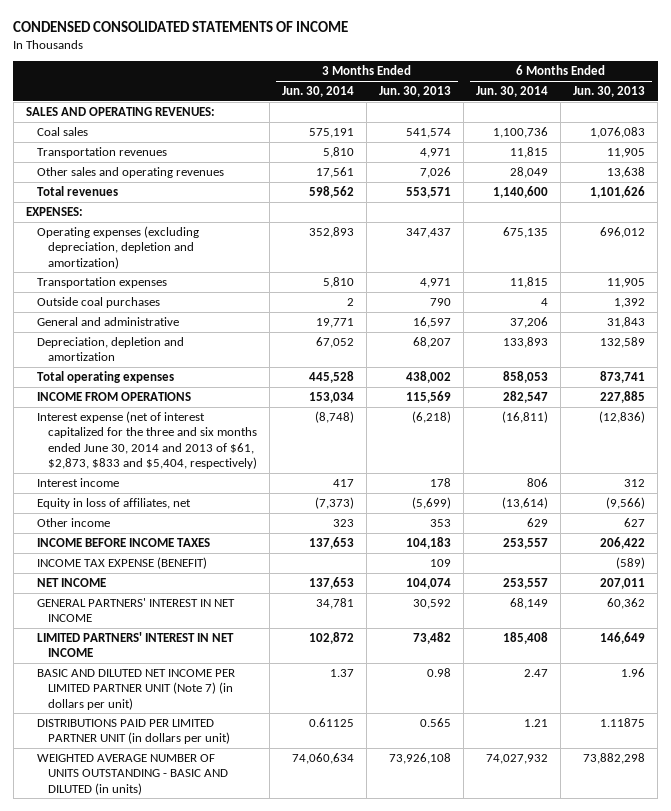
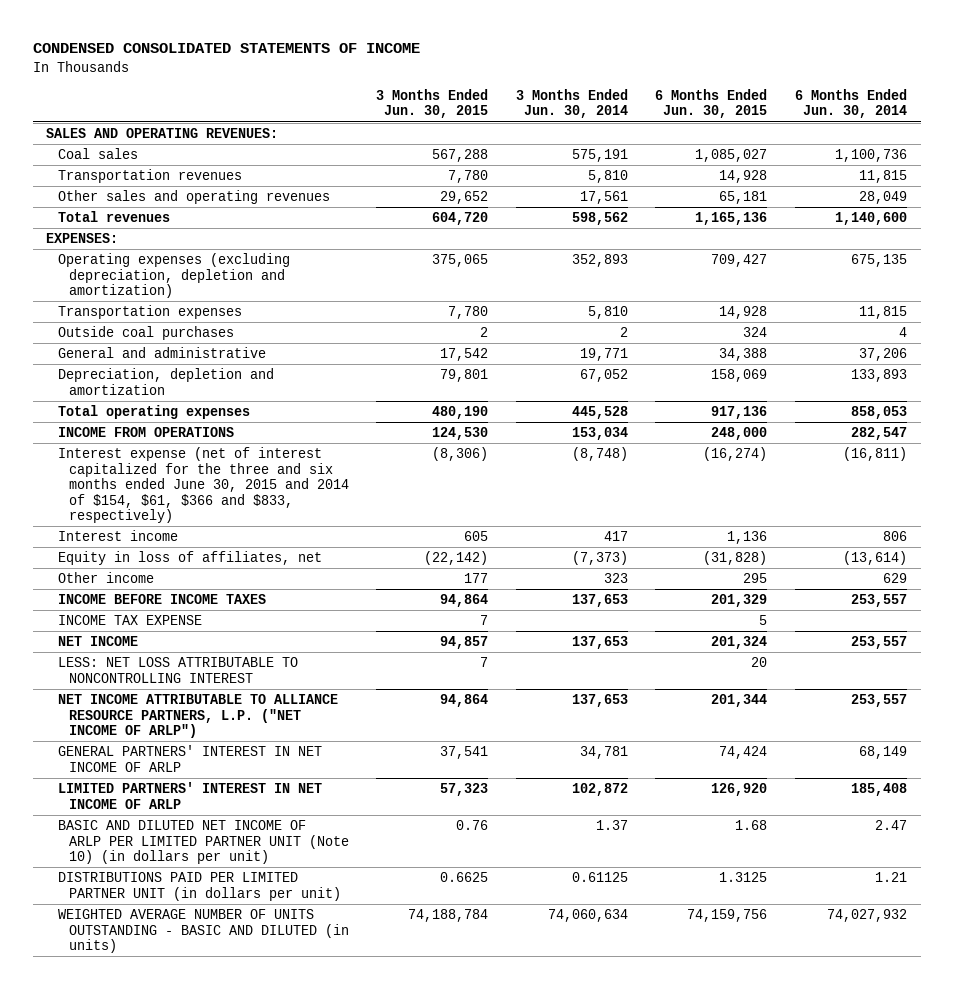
[379,85,452,97] Jun. 30, 2013 -> none
[573,85,646,97] Jun. 30, 2013 -> none
none -> [376,88,489,119] 3 Months Ended Jun. 30, 2015
none -> [655,88,768,119] 6 Months Ended Jun. 30, 2015
[36,410,258,469] Interest expense (net of interest capitalized for the three and six months ended June 30, 2014 and 2013 of $61, $2,873, $833 and $5,404, respectively) -> [57,447,349,524] Interest expense (net of interest capitalized for the three and six months ended June 30, 2015 and 2014 of $154, $61, $366 and $833, respectively)
[36,556,207,569] INCOME TAX EXPENSE (BENEFIT) -> [57,615,202,626] INCOME TAX EXPENSE
none -> [57,657,298,683] LESS: NET LOSS ATTRIBUTABLE TO NONCONTROLLING INTEREST
none -> [57,694,338,739] NET INCOME ATTRIBUTABLE TO ALLIANCE RESOURCE PARTNERS, L.P. ("NET INCOME OF ARLP")
[36,597,235,623] GENERAL PARTNERS' INTEREST IN NET INCOME -> [57,745,322,772] GENERAL PARTNERS' INTEREST IN NET INCOME OF ARLP
[36,631,234,658] LIMITED PARTNERS' INTEREST IN NET INCOME -> [57,782,322,809] LIMITED PARTNERS' INTEREST IN NET INCOME OF ARLP
[36,668,235,710] BASIC AND DILUTED NET INCOME PER LIMITED PARTNER UNIT (Note 7) (in dollars per unit) -> [57,820,349,865] BASIC AND DILUTED NET INCOME OF ARLP PER LIMITED PARTNER UNIT (Note 10) (in dollars per unit)

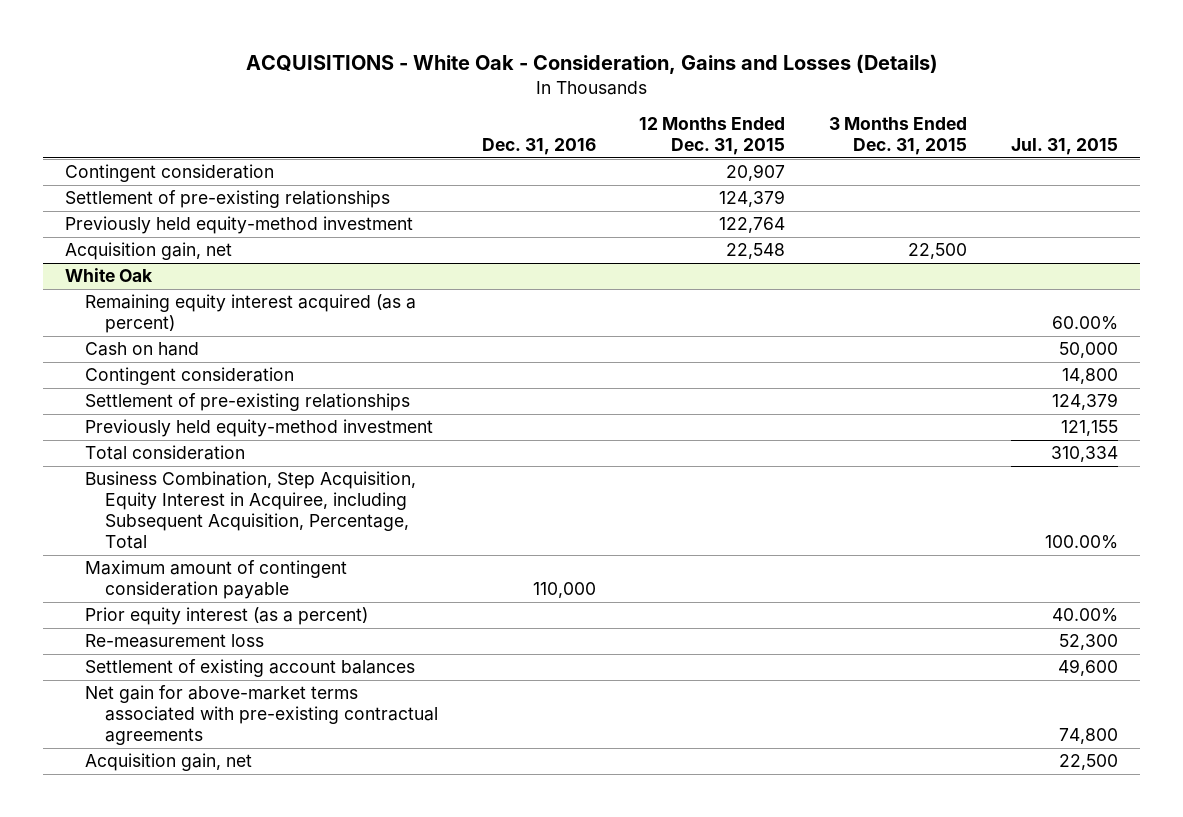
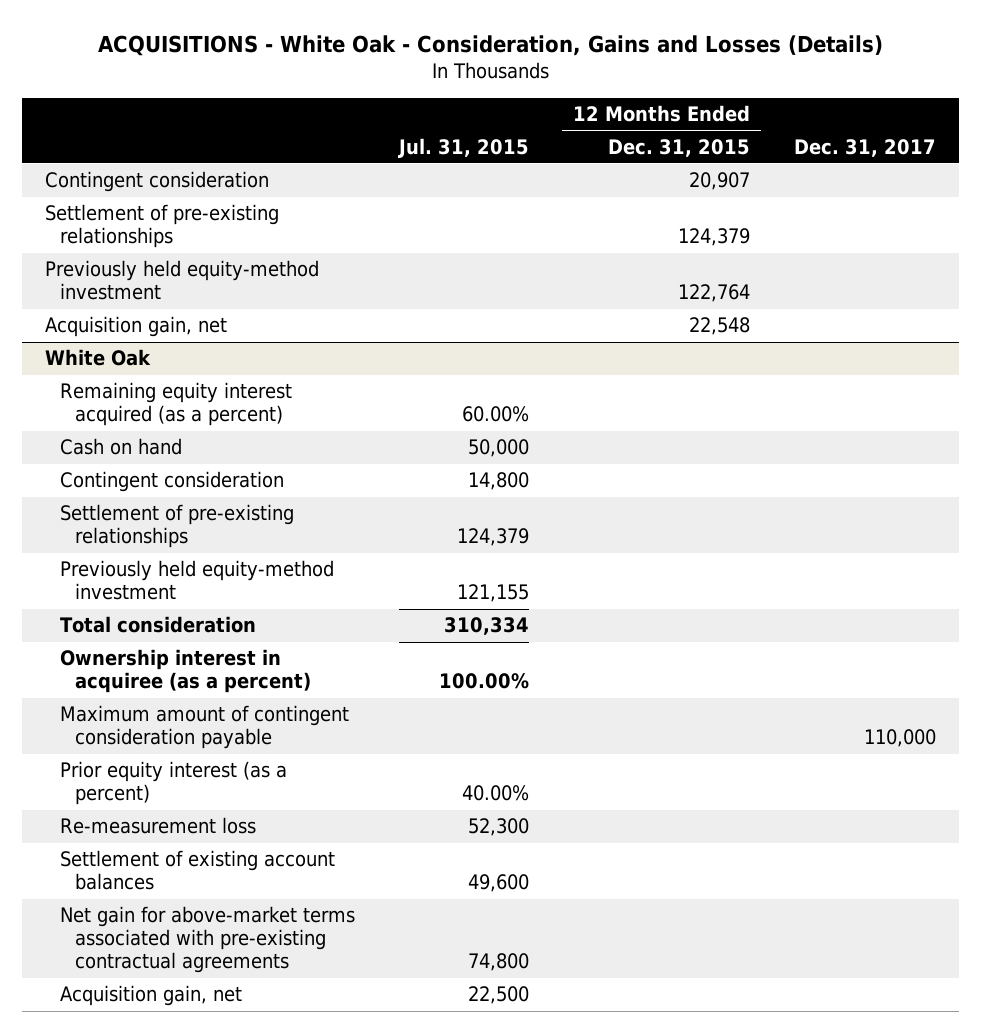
[481,138,596,156] Dec. 31, 2016 -> none
[829,117,968,156] 3 Months Ended Dec. 31, 2015 -> none
none -> [794,138,937,157] Dec. 31, 2017
[85,471,417,550] Business Combination, Step Acquisition, Equity Interest in Acquiree, including Subsequent Acquisition, Percentage, Total -> [59,649,311,694] Ownership interest in acquiree (as a percent)

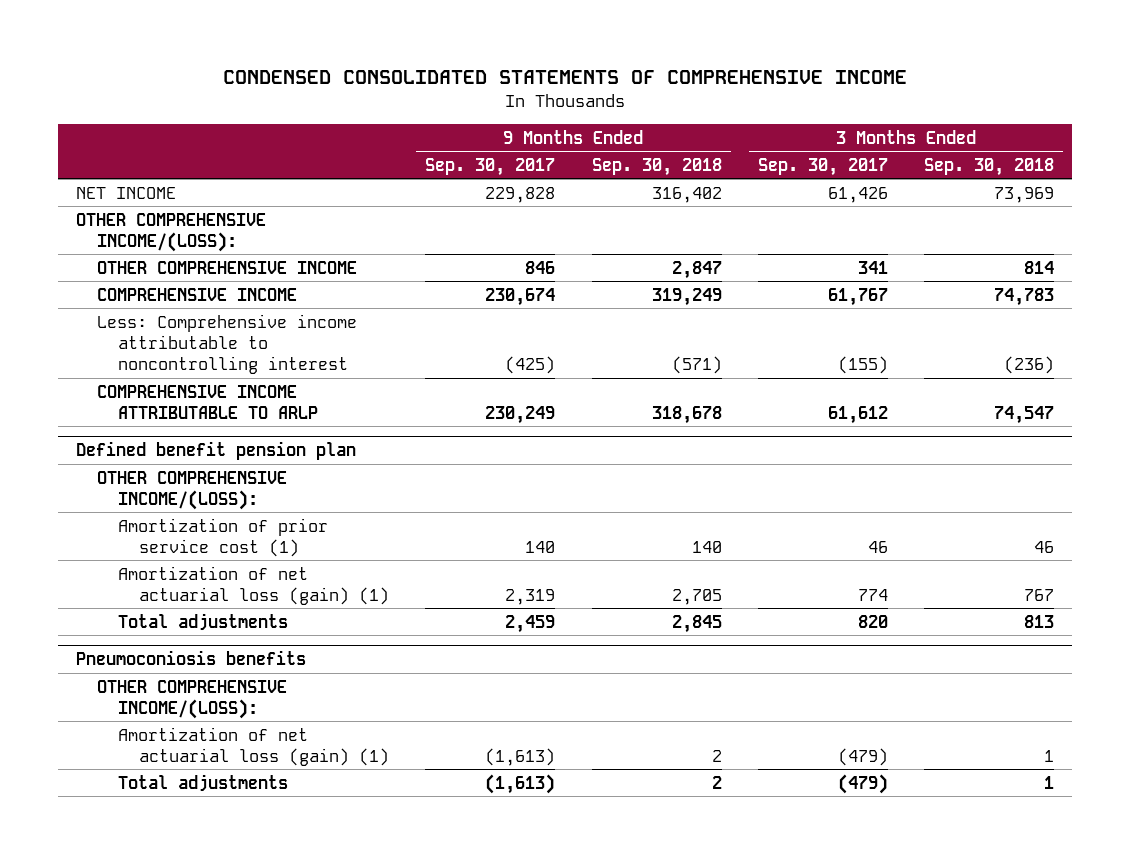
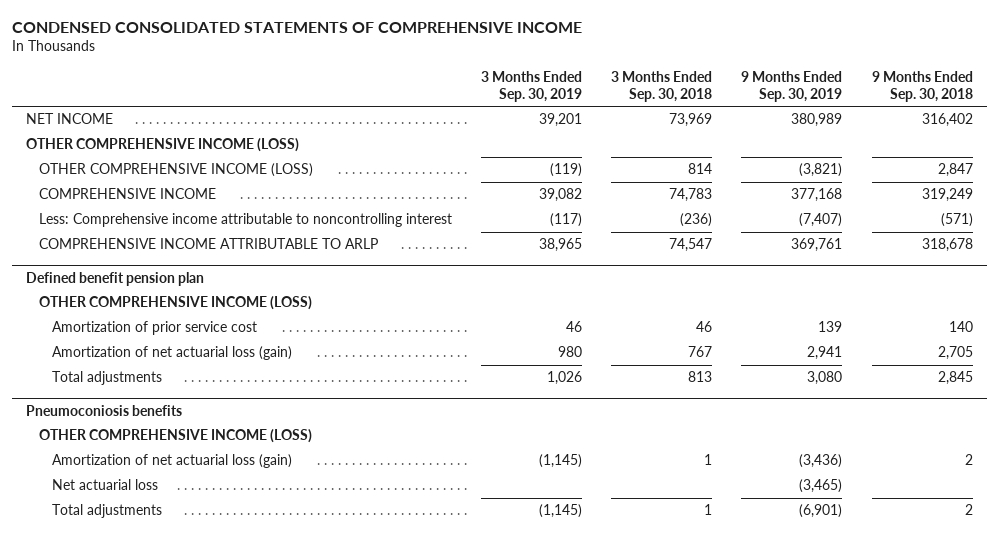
[425,157,556,176] Sep. 30, 2017 -> none
[757,157,888,176] Sep. 30, 2017 -> none
none -> [481,71,583,102] 3 Months Ended Sep. 30, 2019
none -> [741,71,843,102] 9 Months Ended Sep. 30, 2019
[75,212,266,252] OTHER COMPREHENSIVE INCOME/(LOSS): -> [26,138,300,153] OTHER COMPREHENSIVE INCOME (LOSS)
[97,260,358,274] OTHER COMPREHENSIVE INCOME -> [38,163,313,178] OTHER COMPREHENSIVE INCOME (LOSS)
[97,470,288,510] OTHER COMPREHENSIVE INCOME/(LOSS): -> [38,296,312,311] OTHER COMPREHENSIVE INCOME (LOSS)
[118,517,329,557] Amortization of prior service cost (1) -> [51,321,257,336] Amortization of prior service cost
[118,565,390,605] Amortization of net actuarial loss (gain) (1) -> [51,346,292,361] Amortization of net actuarial loss (gain)
[97,679,288,719] OTHER COMPREHENSIVE INCOME/(LOSS): -> [38,429,312,444] OTHER COMPREHENSIVE INCOME (LOSS)
[118,726,390,766] Amortization of net actuarial loss (gain) (1) -> [51,454,292,469] Amortization of net actuarial loss (gain)
none -> [51,479,158,491] Net actuarial loss

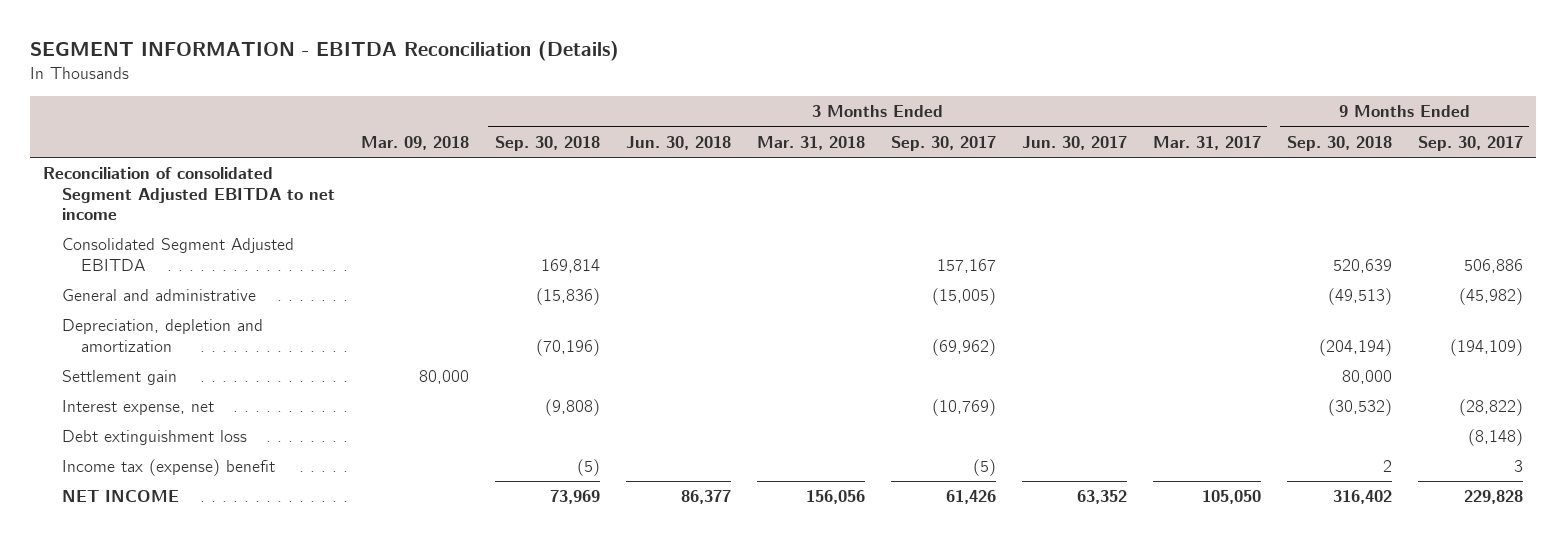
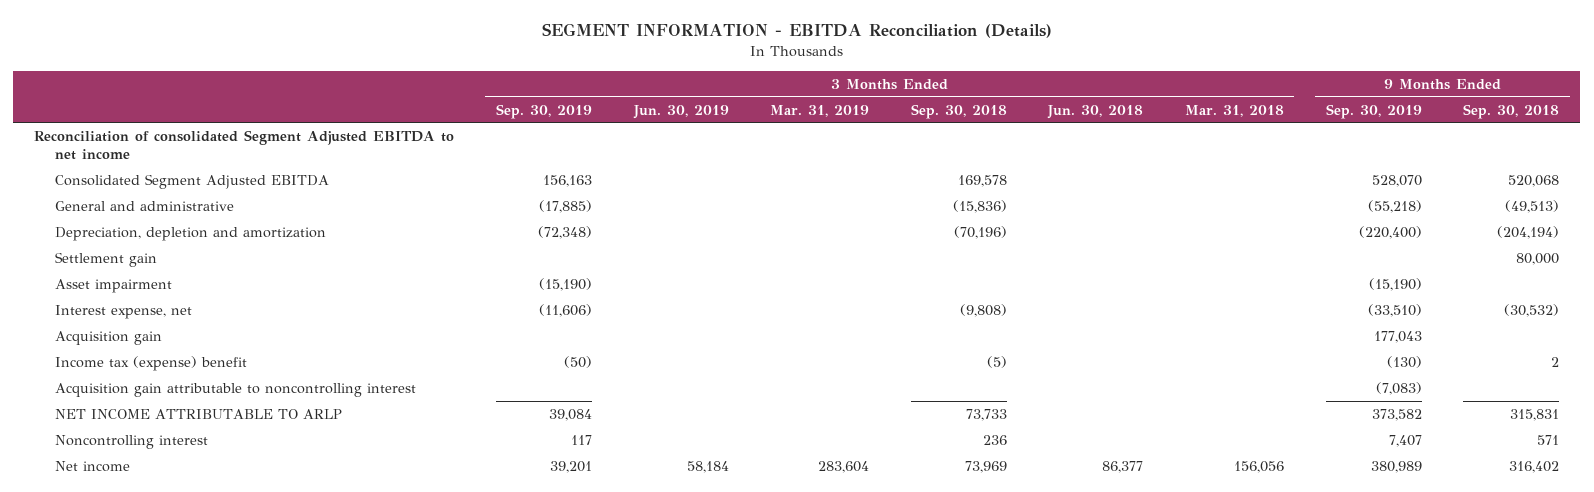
[360,135,469,150] Mar. 09, 2018 -> none
[890,135,996,151] Sep. 30, 2017 -> none
[1021,135,1127,150] Jun. 30, 2017 -> none
[1152,135,1261,150] Mar. 31, 2017 -> none
[1417,135,1523,151] Sep. 30, 2017 -> none
none -> [495,103,592,119] Sep. 30, 2019
none -> [632,104,729,119] Jun. 30, 2019
none -> [770,104,870,117] Mar. 31, 2019
none -> [1325,103,1422,119] Sep. 30, 2019
[540,258,600,273] 169,814 -> [957,175,1007,188] 169,578
[1332,258,1392,273] 520,639 -> [1508,175,1560,188] 520,068
none -> [54,279,172,294] Asset impairment
[61,430,247,446] Debt extinguishment loss -> none
none -> [54,331,162,346] Acquisition gain
none -> [54,383,416,398] Acquisition gain attributable to noncontrolling interest
none -> [54,409,342,420] NET INCOME ATTRIBUTABLE TO ARLP
none -> [54,435,208,450] Noncontrolling interest
[61,490,179,503] NET INCOME -> [54,461,130,473] Net income

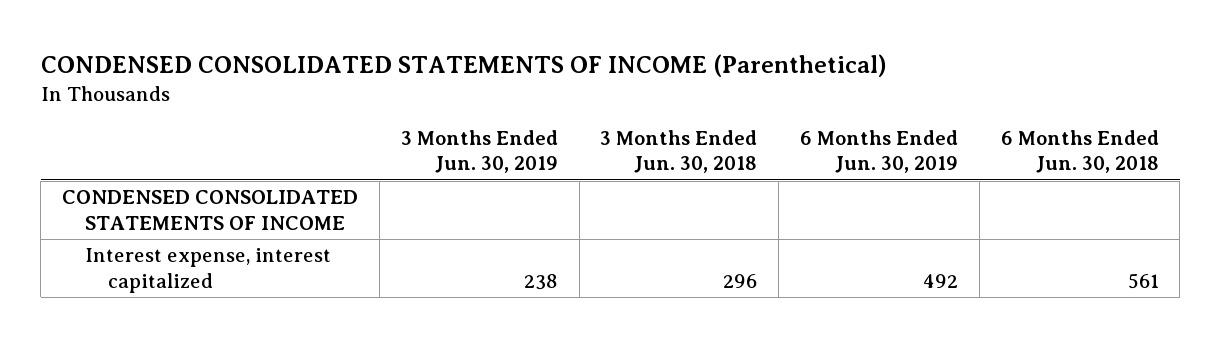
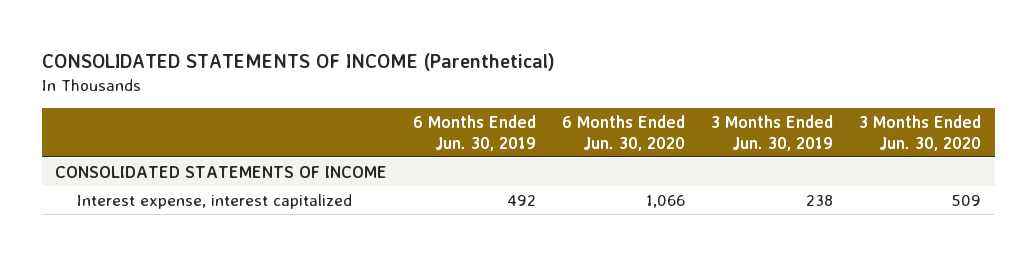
[40,54,887,78] CONDENSED CONSOLIDATED STATEMENTS OF INCOME (Parenthetical) -> [41,53,555,72] CONSOLIDATED STATEMENTS OF INCOME (Parenthetical)
[600,130,758,174] 3 Months Ended Jun. 30, 2018 -> none
[1000,130,1159,174] 6 Months Ended Jun. 30, 2018 -> none
none -> [562,114,686,152] 6 Months Ended Jun. 30, 2020
none -> [859,114,982,152] 3 Months Ended Jun. 30, 2020
[62,190,359,230] CONDENSED CONSOLIDATED STATEMENTS OF INCOME -> [54,165,387,178] CONSOLIDATED STATEMENTS OF INCOME

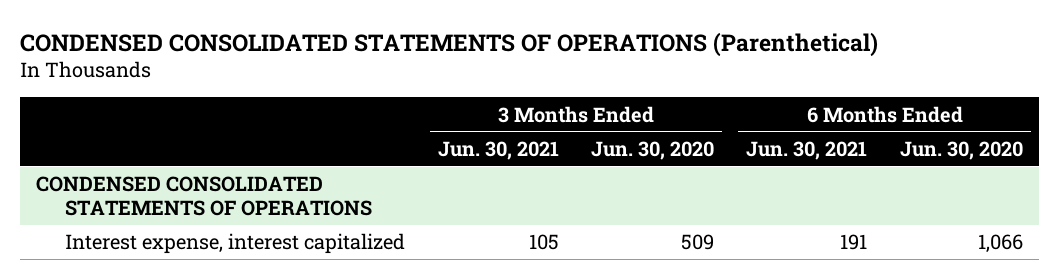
[41,53,555,72] CONSOLIDATED STATEMENTS OF INCOME (Parenthetical) -> [19,31,878,57] CONDENSED CONSOLIDATED STATEMENTS OF OPERATIONS (Parenthetical)
[412,114,536,152] 6 Months Ended Jun. 30, 2019 -> none
[711,114,834,152] 3 Months Ended Jun. 30, 2019 -> none
none -> [437,140,559,160] Jun. 30, 2021
none -> [746,140,868,160] Jun. 30, 2021
[54,165,387,178] CONSOLIDATED STATEMENTS OF INCOME -> [35,176,373,217] CONDENSED CONSOLIDATED STATEMENTS OF OPERATIONS

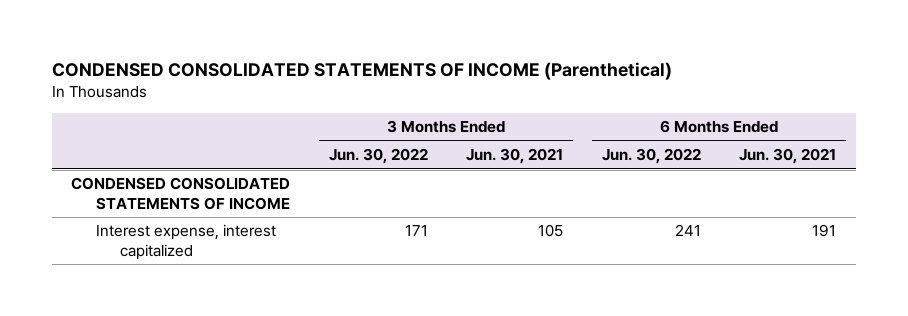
[19,31,878,57] CONDENSED CONSOLIDATED STATEMENTS OF OPERATIONS (Parenthetical) -> [52,62,673,81] CONDENSED CONSOLIDATED STATEMENTS OF INCOME (Parenthetical)
[591,140,715,160] Jun. 30, 2020 -> none
[899,140,1023,160] Jun. 30, 2020 -> none
none -> [328,148,428,165] Jun. 30, 2022
none -> [601,148,701,165] Jun. 30, 2022
[35,176,373,217] CONDENSED CONSOLIDATED STATEMENTS OF OPERATIONS -> [71,177,291,210] CONDENSED CONSOLIDATED STATEMENTS OF INCOME

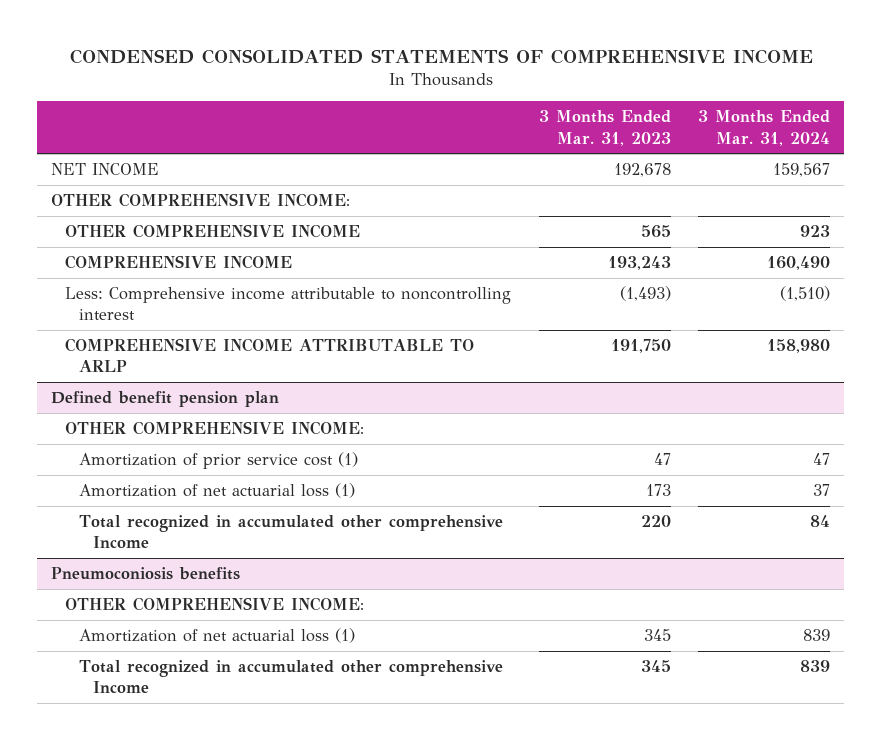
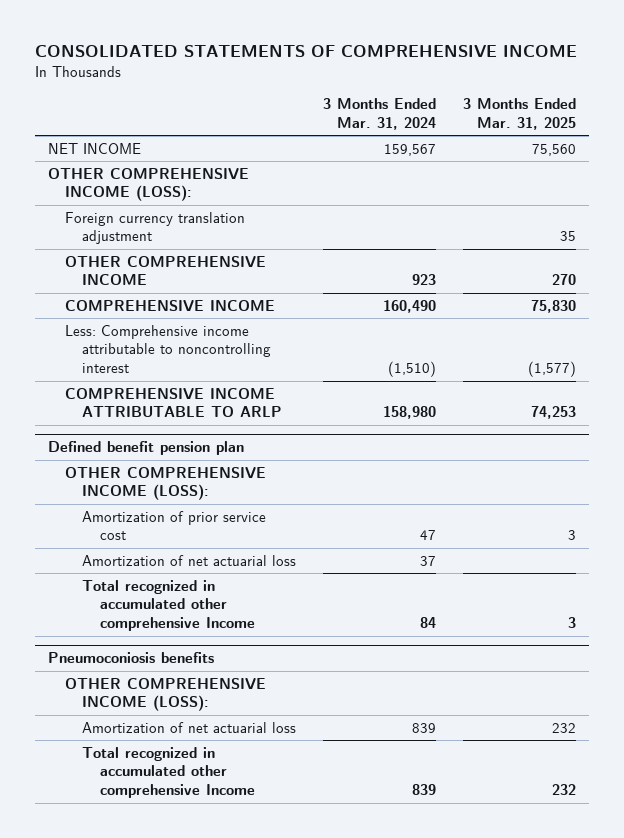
[69,48,813,64] CONDENSED CONSOLIDATED STATEMENTS OF COMPREHENSIVE INCOME -> [34,45,577,58] CONSOLIDATED STATEMENTS OF COMPREHENSIVE INCOME
[538,110,671,146] 3 Months Ended Mar. 31, 2023 -> none
none -> [462,98,576,130] 3 Months Ended Mar. 31, 2025
[50,193,350,208] OTHER COMPREHENSIVE INCOME: -> [48,167,250,202] OTHER COMPREHENSIVE INCOME (LOSS):
none -> [65,211,246,245] Foreign currency translation adjustment
[64,421,364,436] OTHER COMPREHENSIVE INCOME: -> [65,466,267,501] OTHER COMPREHENSIVE INCOME (LOSS):
[78,452,358,470] Amortization of prior service cost (1) -> [82,510,267,541] Amortization of prior service cost
[78,483,355,499] Amortization of net actuarial loss (1) -> [82,554,297,566] Amortization of net actuarial loss
[64,597,364,612] OTHER COMPREHENSIVE INCOME: -> [65,677,267,712] OTHER COMPREHENSIVE INCOME (LOSS):
[78,628,355,644] Amortization of net actuarial loss (1) -> [82,721,297,733] Amortization of net actuarial loss

